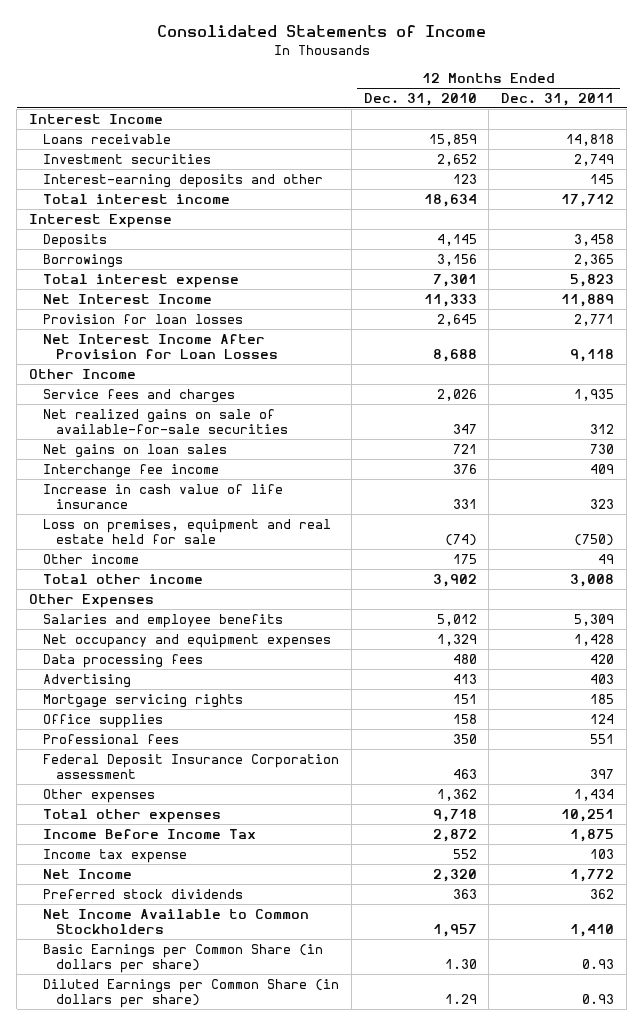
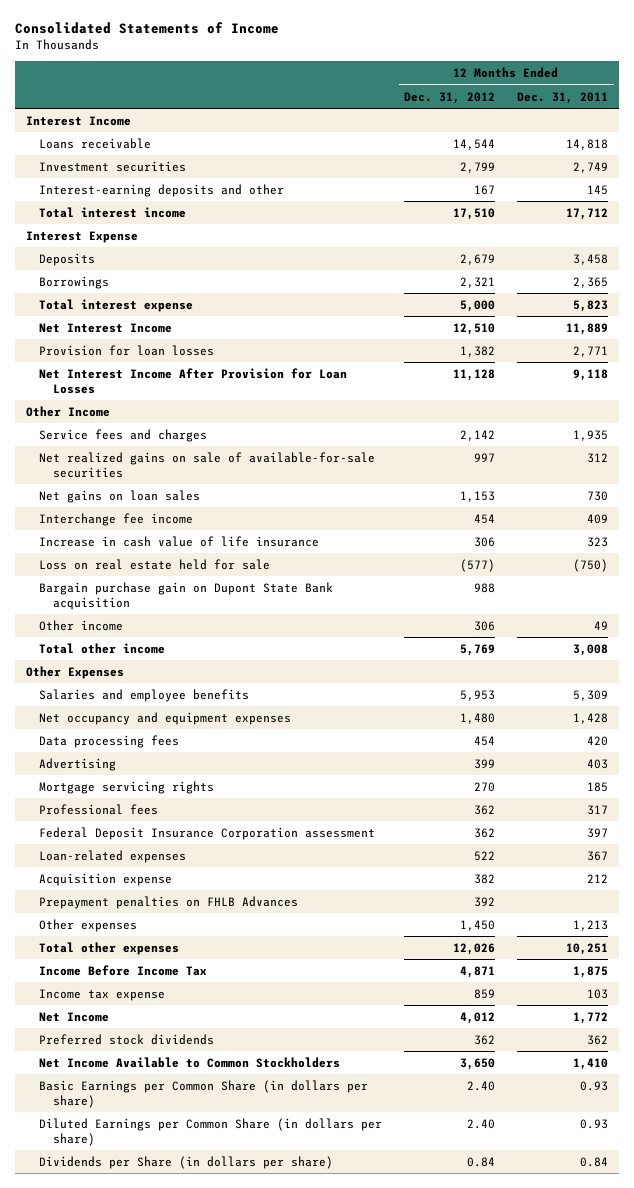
[363,92,477,106] Dec. 31, 2010 -> none
none -> [404,91,496,104] Dec. 31, 2012
[42,518,331,545] Loss on premises, equipment and real estate held for sale -> [39,558,271,570] Loss on real estate held for sale
none -> [39,581,334,610] Bargain purchase gain on Dupont State Bank acquisition
[42,713,163,728] Office supplies -> none
[590,733,615,744] 551 -> [587,804,609,815] 317
none -> [39,849,187,863] Loan-related expenses
none -> [39,872,173,886] Acquisition expense
none -> [39,895,299,909] Prepayment penalties on FHLB Advances
[574,788,615,801] 1,434 -> [573,919,609,931] 1,213
none -> [39,1155,334,1169] Dividends per Share (in dollars per share)

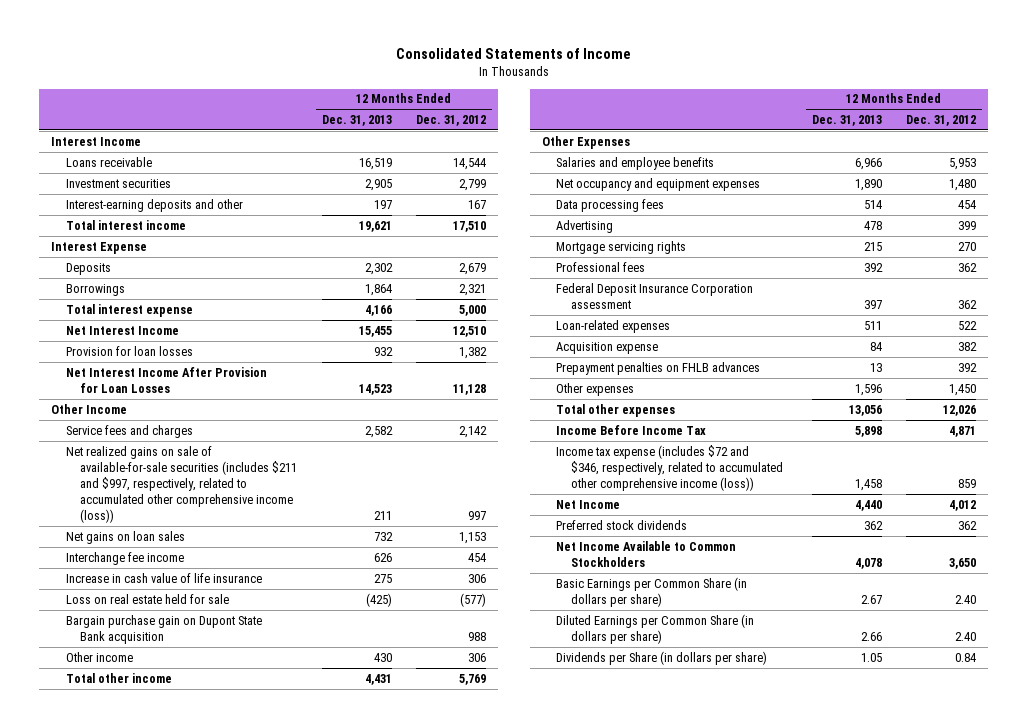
[517,91,609,104] Dec. 31, 2011 -> none
none -> [321,114,392,126] Dec. 31, 2013
[39,451,376,478] Net realized gains on sale of available-for-sale securities -> [65,445,298,524] Net realized gains on sale of available-for-sale securities (includes $211 and $997, respectively, related to accumulated other comprehensive income (loss))
[39,895,299,909] Prepayment penalties on FHLB Advances -> [556,361,761,375] Prepayment penalties on FHLB advances
[39,988,166,1001] Income tax expense -> [556,444,783,492] Income tax expense (includes $72 and $346, respectively, related to accumulated other comprehensive income (loss))

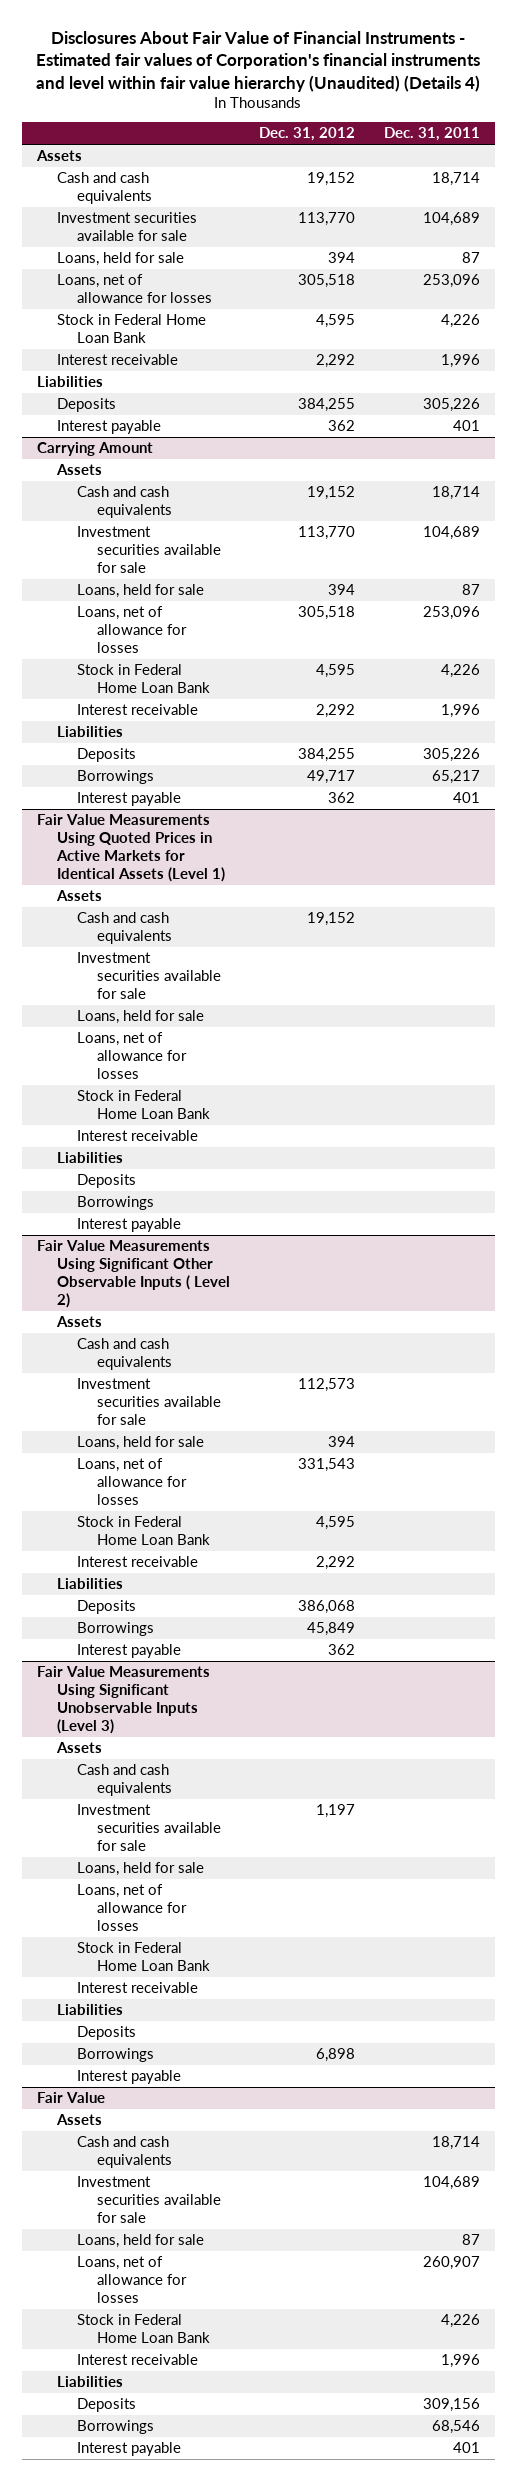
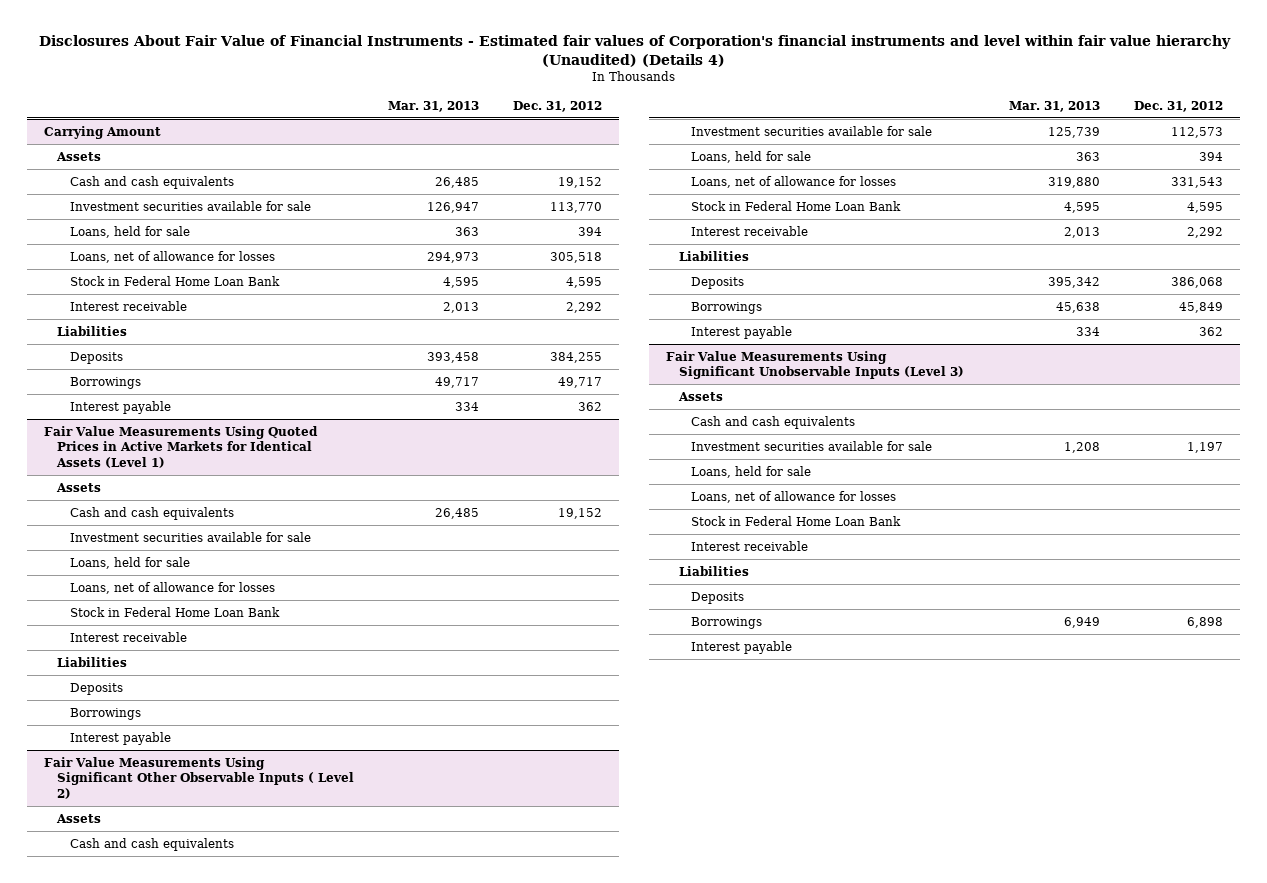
[384,127,481,142] Dec. 31, 2011 -> none
none -> [387,101,479,113] Mar. 31, 2013
[35,150,82,162] Assets -> none
[56,172,152,205] Cash and cash equivalents -> none
[56,212,197,242] Investment securities available for sale -> none
[56,252,184,267] Loans, held for sale -> none
[56,274,212,304] Loans, net of allowance for losses -> none
[56,314,206,344] Stock in Federal Home Loan Bank -> none
[56,354,178,366] Interest receivable -> none
[36,376,103,388] Liabilities -> none
[56,398,116,413] Deposits -> none
[56,420,161,435] Interest payable -> none
[36,2092,105,2104] Fair Value -> none
[55,2114,102,2126] Assets -> none
[76,2136,172,2169] Cash and cash equivalents -> none
[76,2176,221,2224] Investment securities available for sale -> none
[76,2234,204,2249] Loans, held for sale -> none
[76,2256,187,2304] Loans, net of allowance for losses -> none
[76,2314,210,2344] Stock in Federal Home Loan Bank -> none
[76,2354,198,2366] Interest receivable -> none
[56,2376,123,2388] Liabilities -> none
[76,2398,136,2413] Deposits -> none
[76,2420,154,2435] Borrowings -> none
[76,2442,181,2457] Interest payable -> none

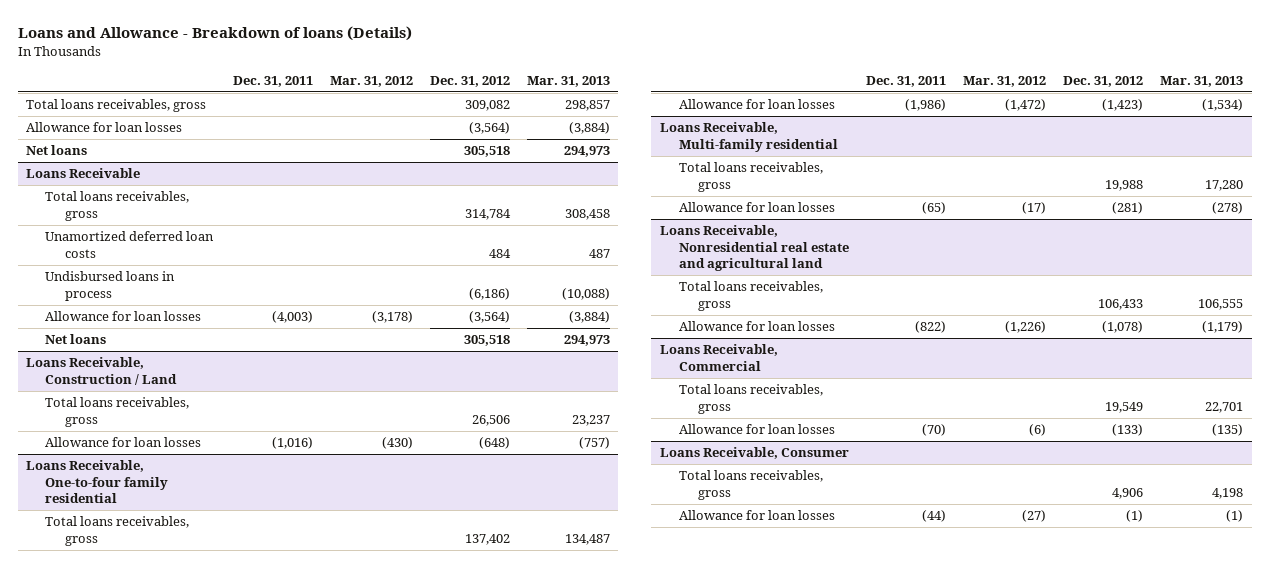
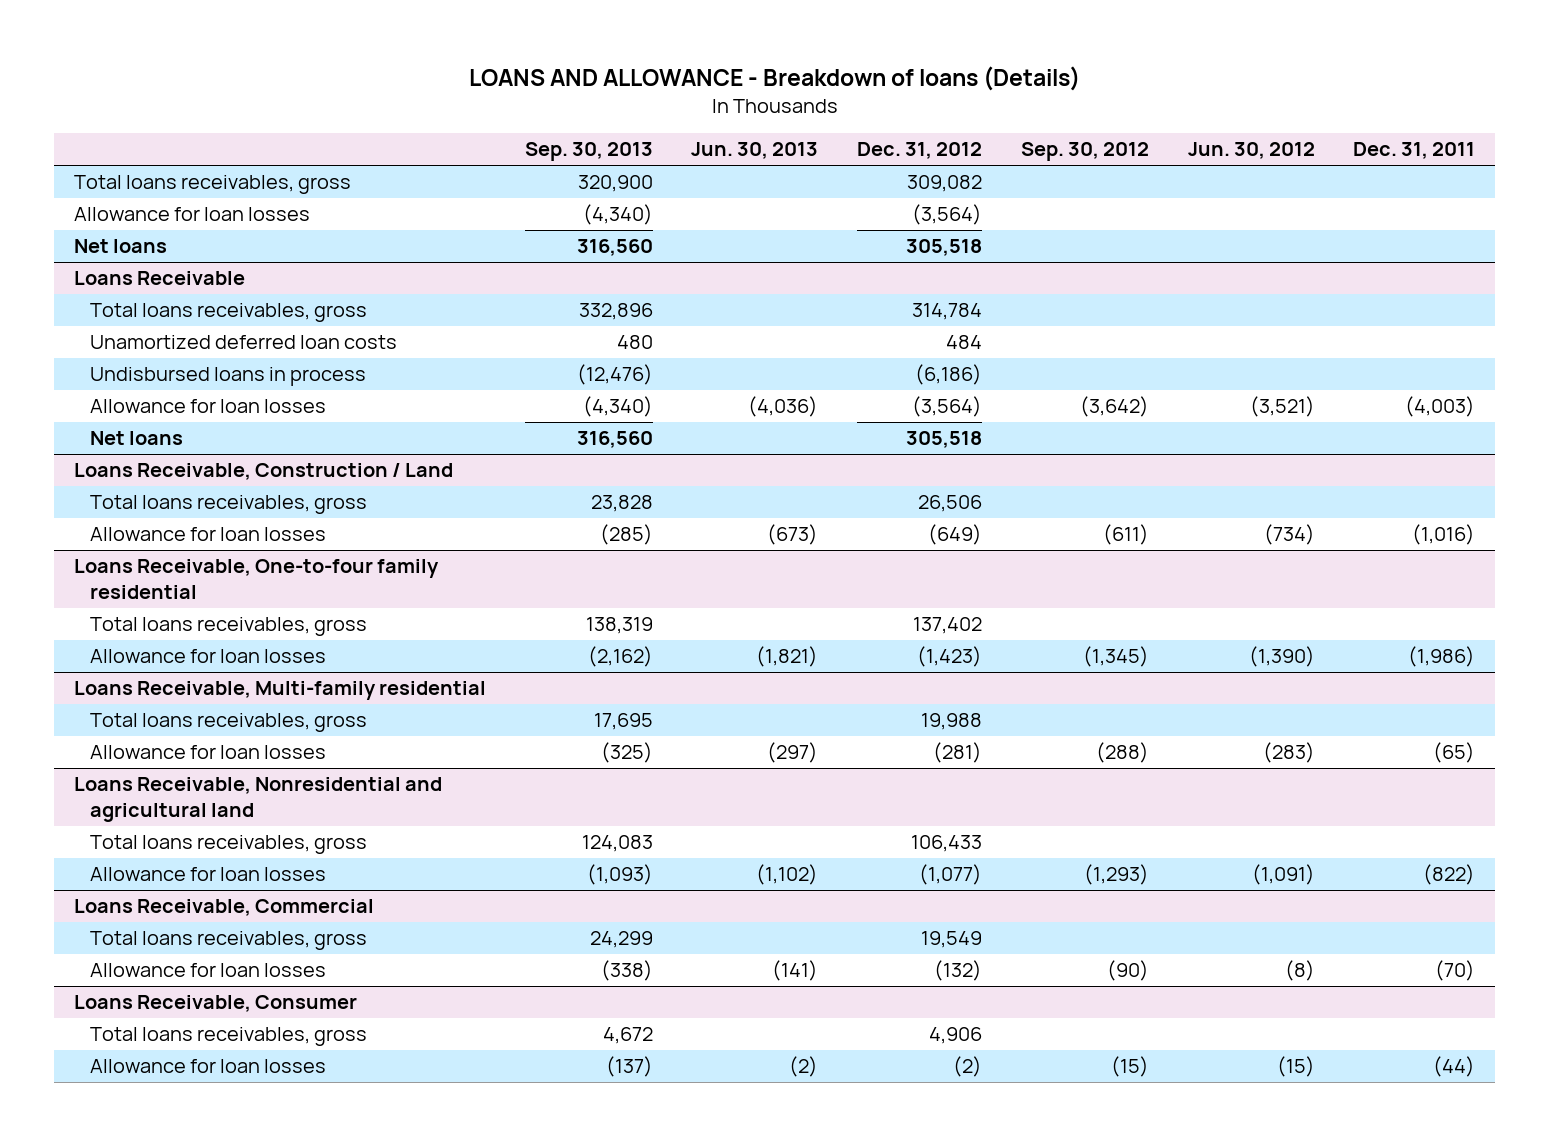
[17,26,412,42] Loans and Allowance - Breakdown of loans (Details) -> [468,65,1080,91] LOANS AND ALLOWANCE - Breakdown of loans (Details)
[329,76,413,88] Mar. 31, 2012 -> none
[526,76,610,88] Mar. 31, 2013 -> none
none -> [524,142,653,162] Sep. 30, 2013
none -> [691,142,819,160] Jun. 30, 2013
none -> [1020,142,1149,162] Sep. 30, 2012
none -> [1187,142,1315,160] Jun. 30, 2012
[478,437,510,450] (648) -> [928,524,983,546] (649)
[659,225,850,272] Loans Receivable, Nonresidential real estate and agricultural land -> [73,777,442,823] Loans Receivable, Nonresidential and agricultural land
[1102,321,1144,334] (1,078) -> [919,864,983,886] (1,077)
[1112,424,1144,437] (133) -> [934,960,983,982] (132)
[1126,510,1144,523] (1) -> [953,1056,983,1078] (2)

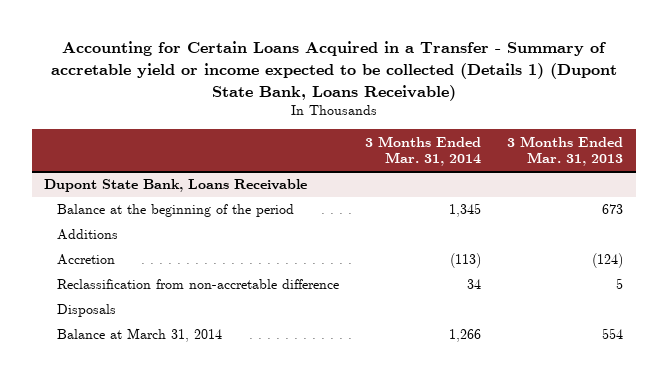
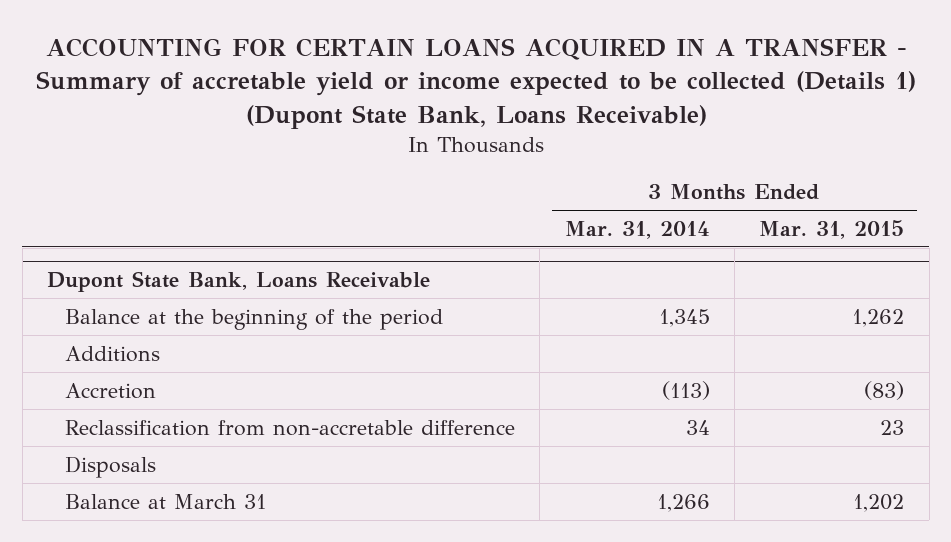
[50,41,617,101] Accounting for Certain Loans Acquired in a Transfer - Summary of accretable yield or income expected to be collected (Details 1) (Dupont State Bank, Loans Receivable) -> [35,37,916,129] ACCOUNTING FOR CERTAIN LOANS ACQUIRED IN A TRANSFER - Summary of accretable yield or income expected to be collected (Details 1) (Dupont State Bank, Loans Receivable)
[506,135,623,167] 3 Months Ended Mar. 31, 2013 -> none
none -> [759,219,905,239] Mar. 31, 2015
[57,328,223,343] Balance at March 31, 2014 -> [64,493,266,509] Balance at March 31

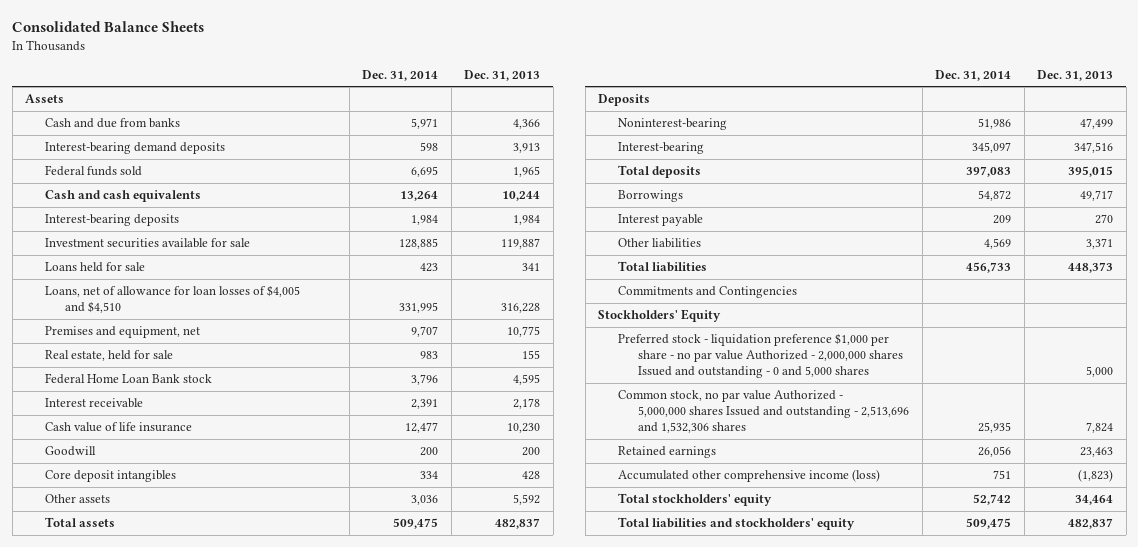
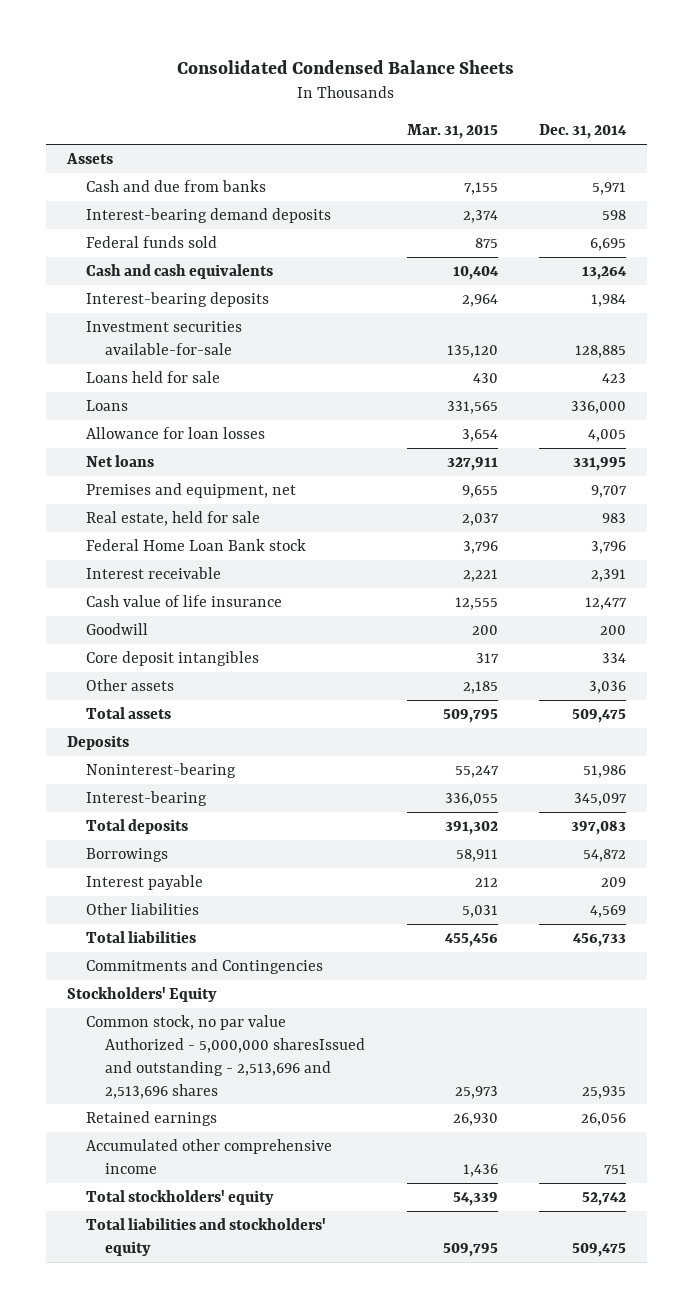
[12,21,205,33] Consolidated Balance Sheets -> [177,59,515,74] Consolidated Condensed Balance Sheets
[464,69,541,81] Dec. 31, 2013 -> none
none -> [406,124,498,140] Mar. 31, 2015
[45,238,251,249] Investment securities available for sale -> [85,321,242,355] Investment securities available-for-sale
none -> [85,400,128,412] Loans
none -> [85,427,265,440] Allowance for loan losses
[45,285,301,314] Loans, net of allowance for loan losses of $4,005 and $4,510 -> [85,455,154,468] Net loans
[618,333,904,379] Preferred stock - liquidation preference $1,000 per share - no par value Authorized - 2,000,000 shares Issued and outstanding - 0 and 5,000 shares -> none
[618,390,910,434] Common stock, no par value Authorized - 5,000,000 shares Issued and outstanding - 2,513,696 and 1,532,306 shares -> [85,1015,366,1099] Common stock, no par value Authorized - 5,000,000 sharesIssued and outstanding - 2,513,696 and 2,513,696 shares
[618,469,881,483] Accumulated other comprehensive income (loss) -> [85,1139,332,1174] Accumulated other comprehensive income

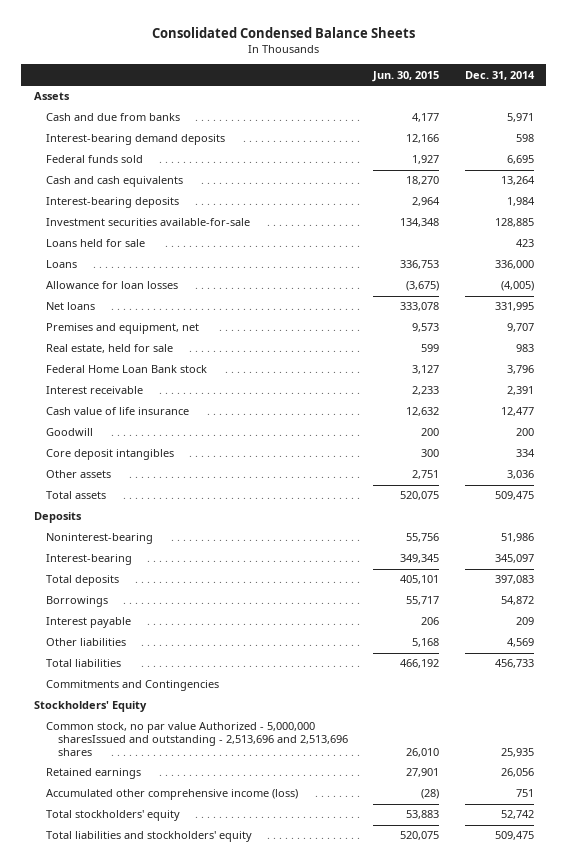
[406,124,498,140] Mar. 31, 2015 -> none
none -> [372,70,440,82] Jun. 30, 2015
[588,429,627,443] 4,005 -> [500,281,534,292] (4,005)
[85,1139,332,1174] Accumulated other comprehensive income -> [45,789,298,801] Accumulated other comprehensive income (loss)

